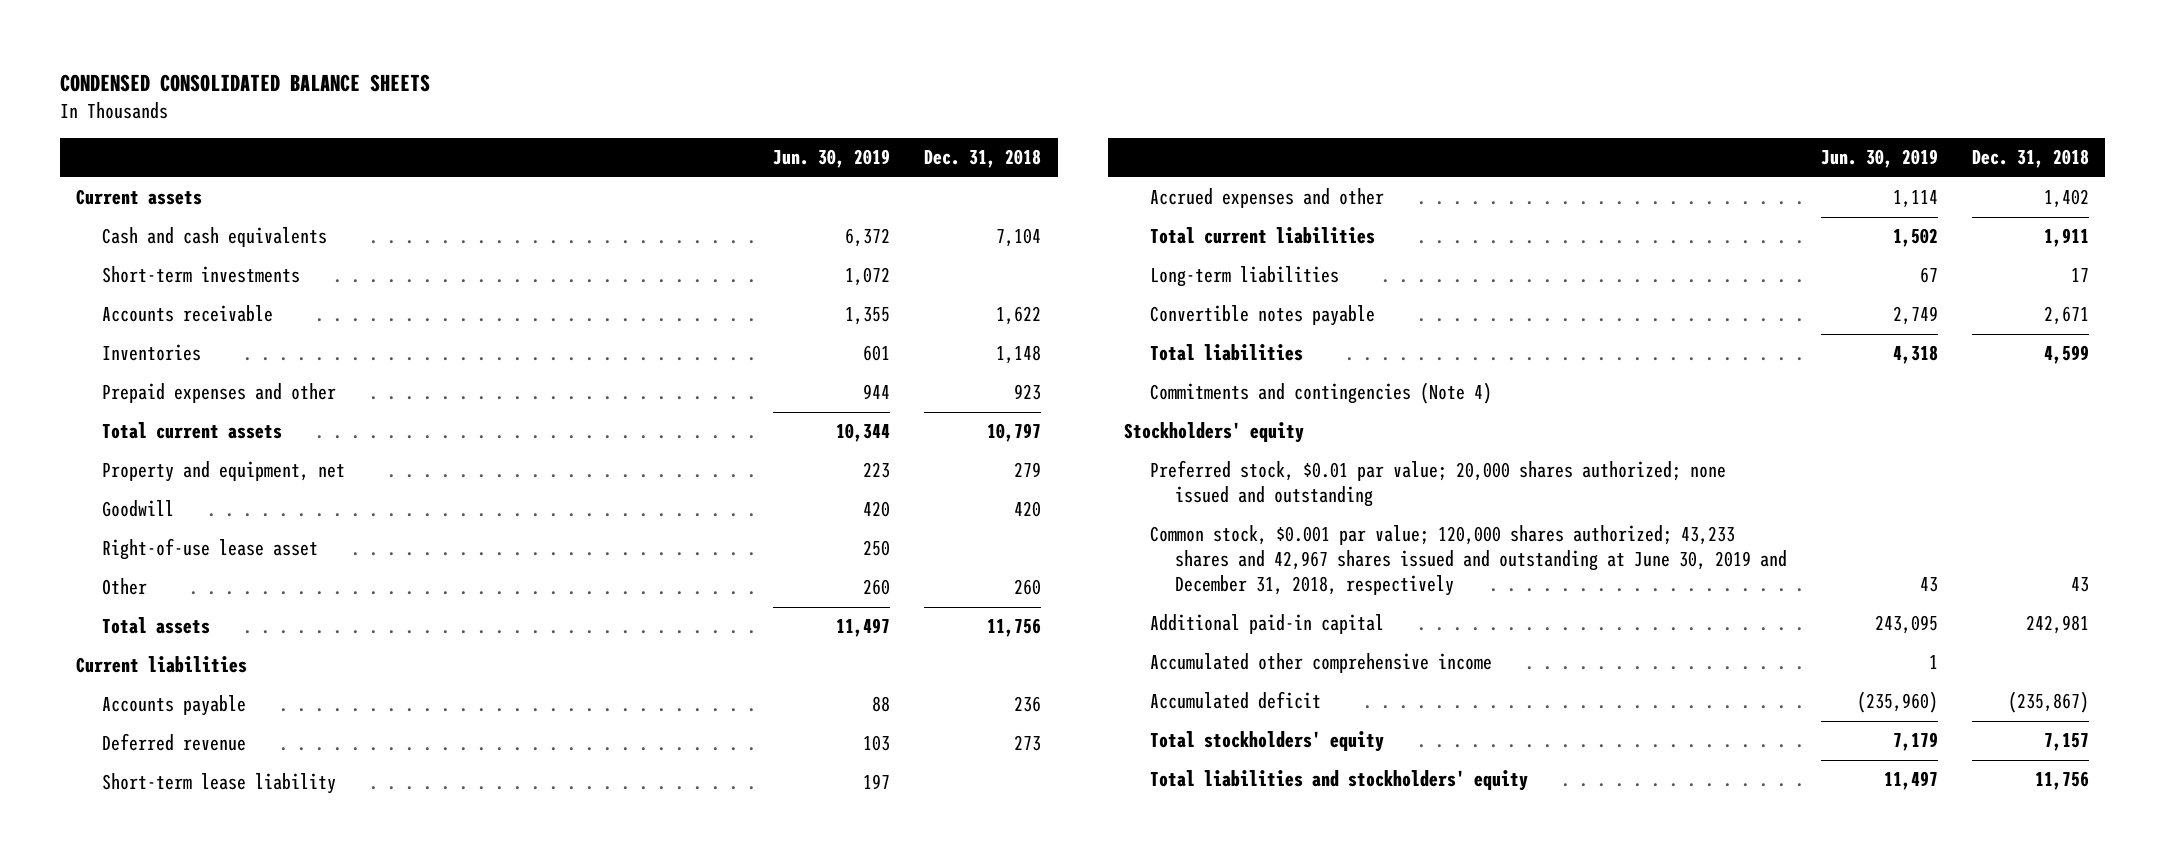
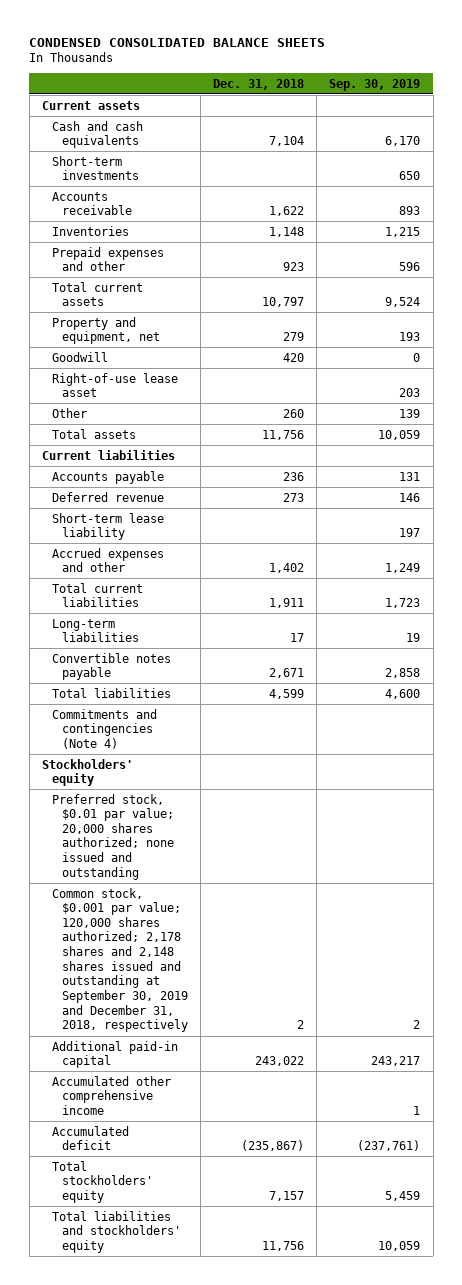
[772,149,890,169] Jun. 30, 2019 -> none
none -> [329,78,421,91] Sep. 30, 2019
[1149,525,1787,597] Common stock, $0.001 par value; 120,000 shares authorized; 43,233 shares and 42,967 shares issued and outstanding at June 30, 2019 and December 31, 2018, respectively -> [51,887,188,1033] Common stock, $0.001 par value; 120,000 shares authorized; 2,178 shares and 2,148 shares issued and outstanding at September 30, 2019 and December 31, 2018, respectively
[2070,577,2089,593] 43 -> [296,1020,304,1030] 2
[2025,615,2089,635] 242,981 -> [254,1056,304,1067] 243,022

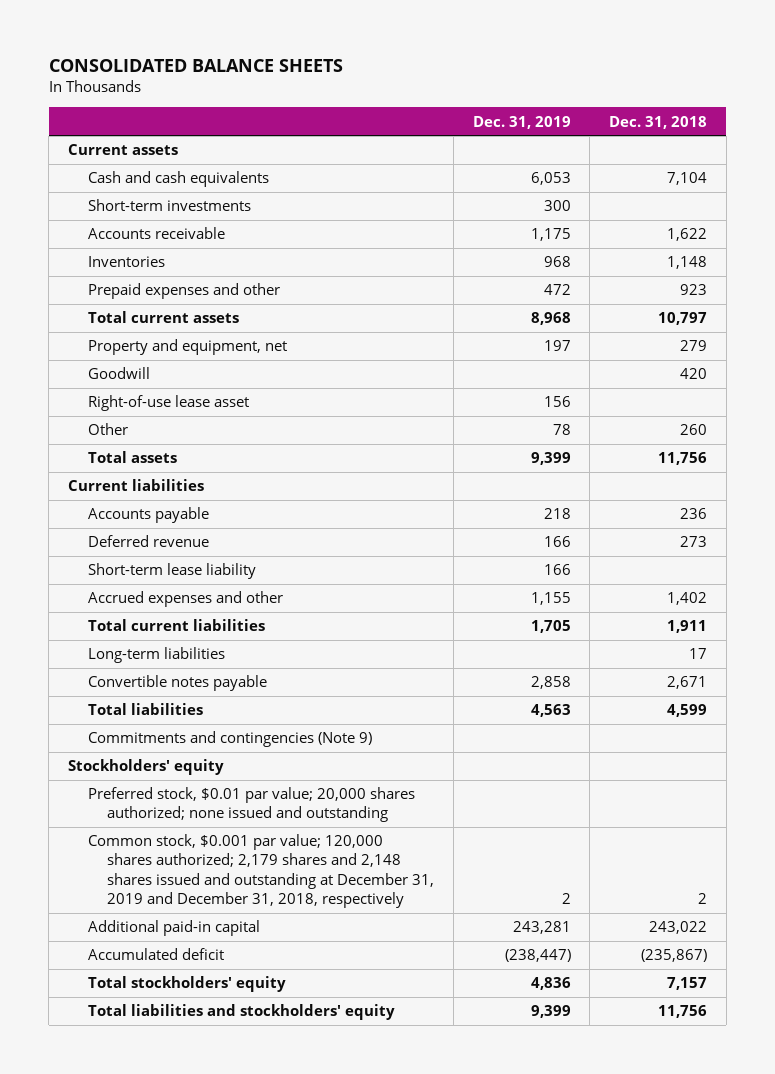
[29,37,326,47] CONDENSED CONSOLIDATED BALANCE SHEETS -> [48,59,343,73] CONSOLIDATED BALANCE SHEETS
[329,78,421,91] Sep. 30, 2019 -> none
none -> [472,115,571,129] Dec. 31, 2019
[51,708,157,749] Commitments and contingencies (Note 4) -> [87,731,372,748] Commitments and contingencies (Note 9)
[51,887,188,1033] Common stock, $0.001 par value; 120,000 shares authorized; 2,178 shares and 2,148 shares issued and outstanding at September 30, 2019 and December 31, 2018, respectively -> [87,834,435,908] Common stock, $0.001 par value; 120,000 shares authorized; 2,179 shares and 2,148 shares issued and outstanding at December 31, 2019 and December 31, 2018, respectively
[51,1075,171,1115] Accumulated other comprehensive income -> none

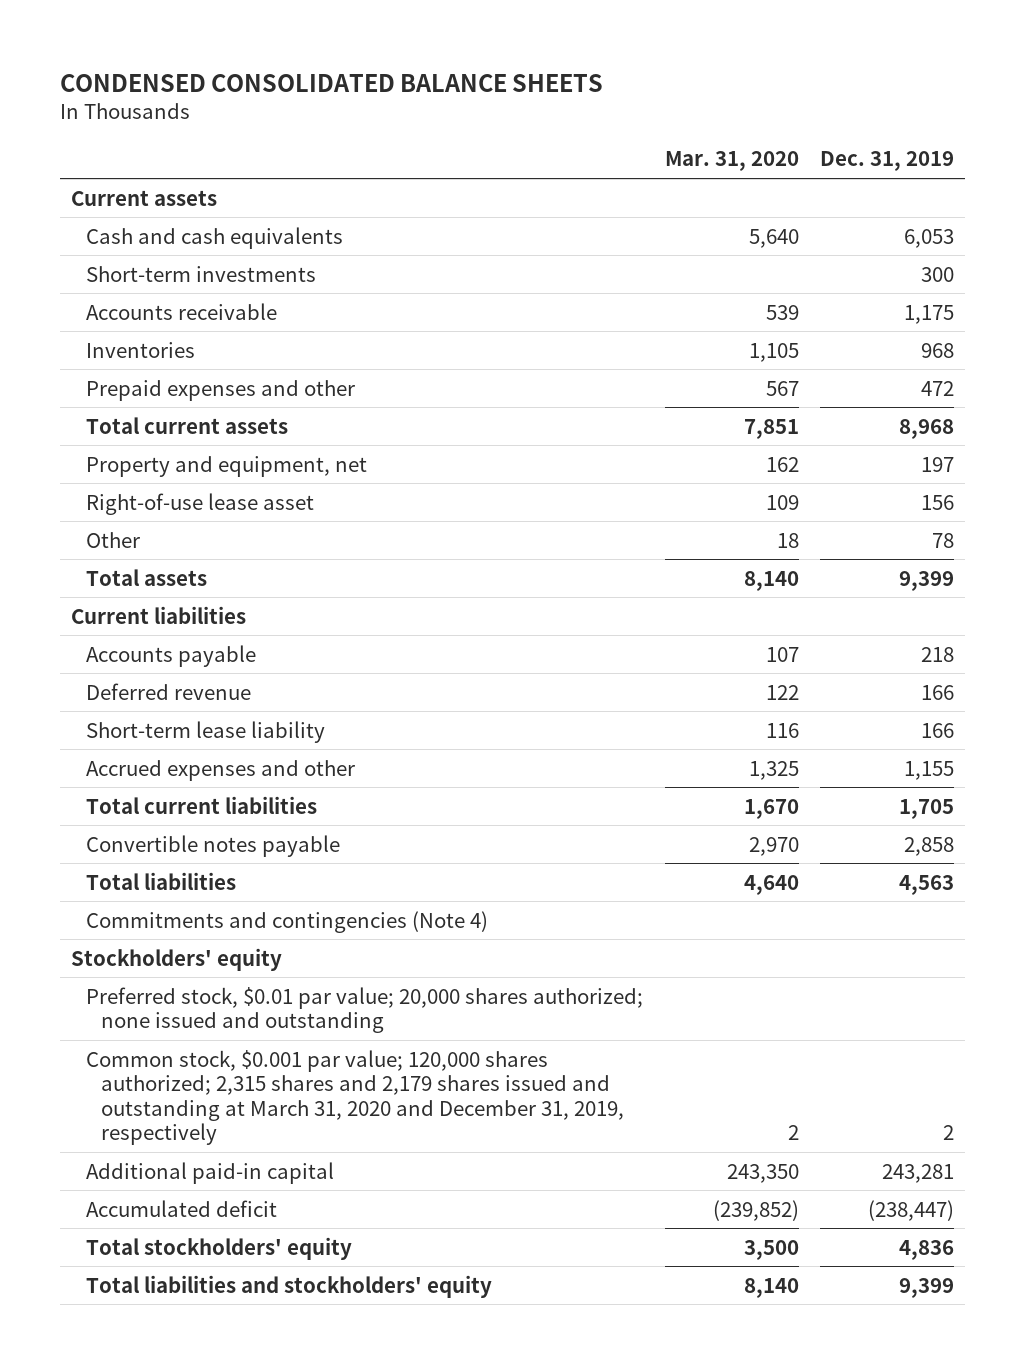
[48,59,343,73] CONSOLIDATED BALANCE SHEETS -> [59,73,603,92] CONDENSED CONSOLIDATED BALANCE SHEETS
[608,115,707,129] Dec. 31, 2018 -> none
none -> [664,151,799,172] Mar. 31, 2020
[87,367,150,380] Goodwill -> none
[87,647,225,664] Long-term liabilities -> none
[87,731,372,748] Commitments and contingencies (Note 9) -> [86,910,489,933] Commitments and contingencies (Note 4)
[87,834,435,908] Common stock, $0.001 par value; 120,000 shares authorized; 2,179 shares and 2,148 shares issued and outstanding at December 31, 2019 and December 31, 2018, respectively -> [86,1049,625,1146] Common stock, $0.001 par value; 120,000 shares authorized; 2,315 shares and 2,179 shares issued and outstanding at March 31, 2020 and December 31, 2019, respectively

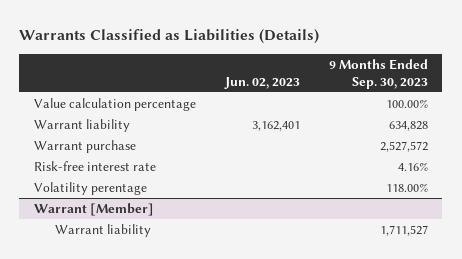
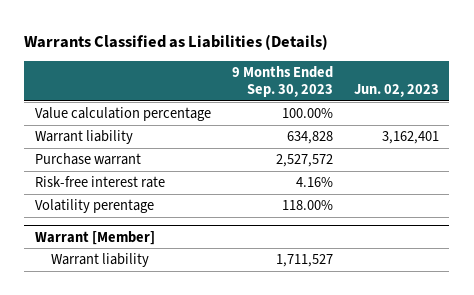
[33,139,136,153] Warrant purchase -> [34,153,141,166] Purchase warrant

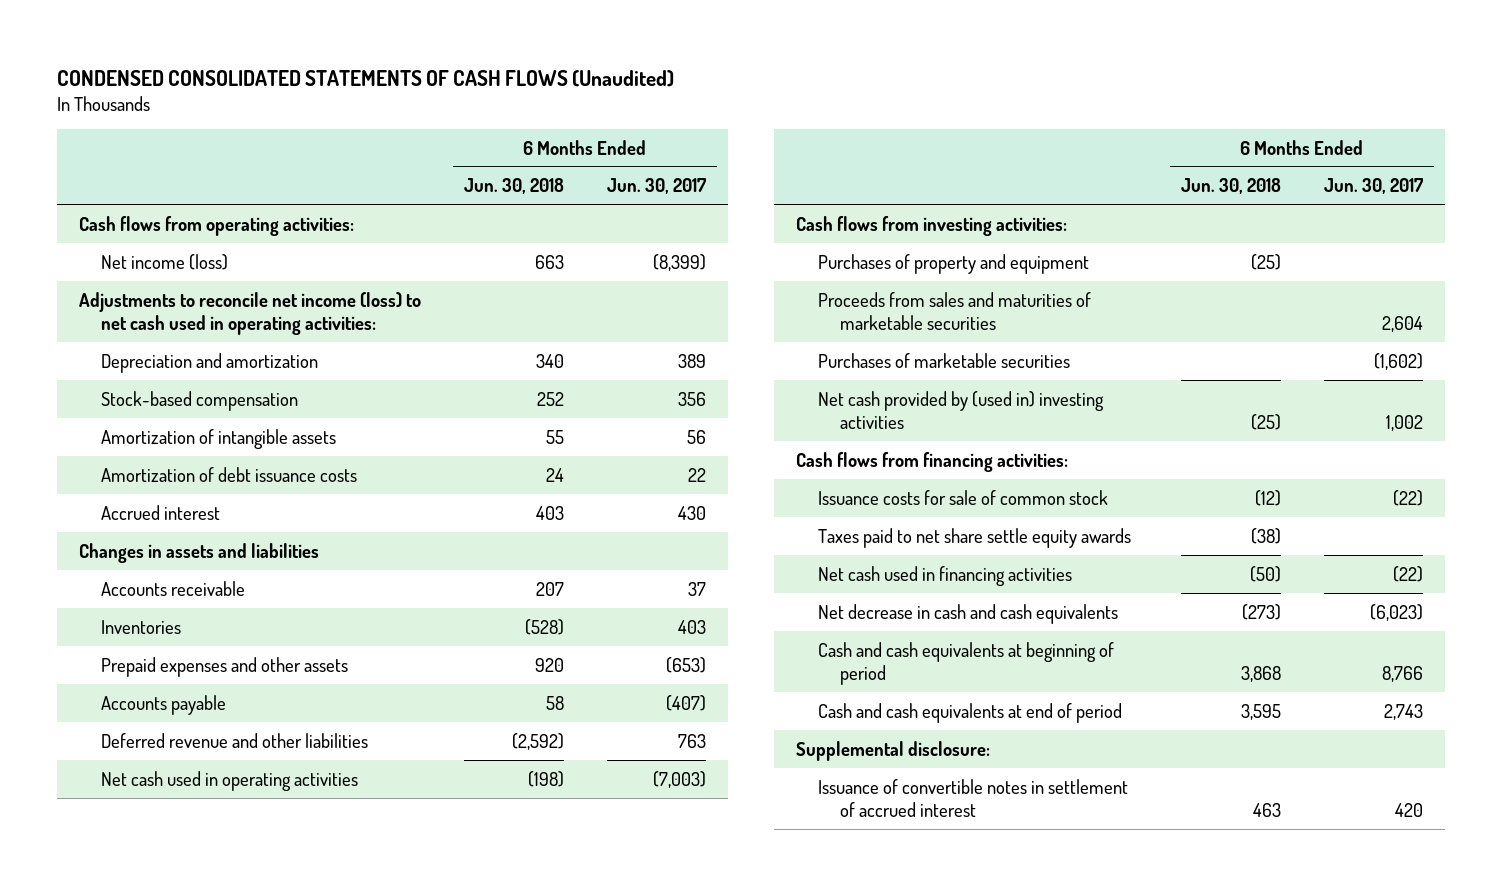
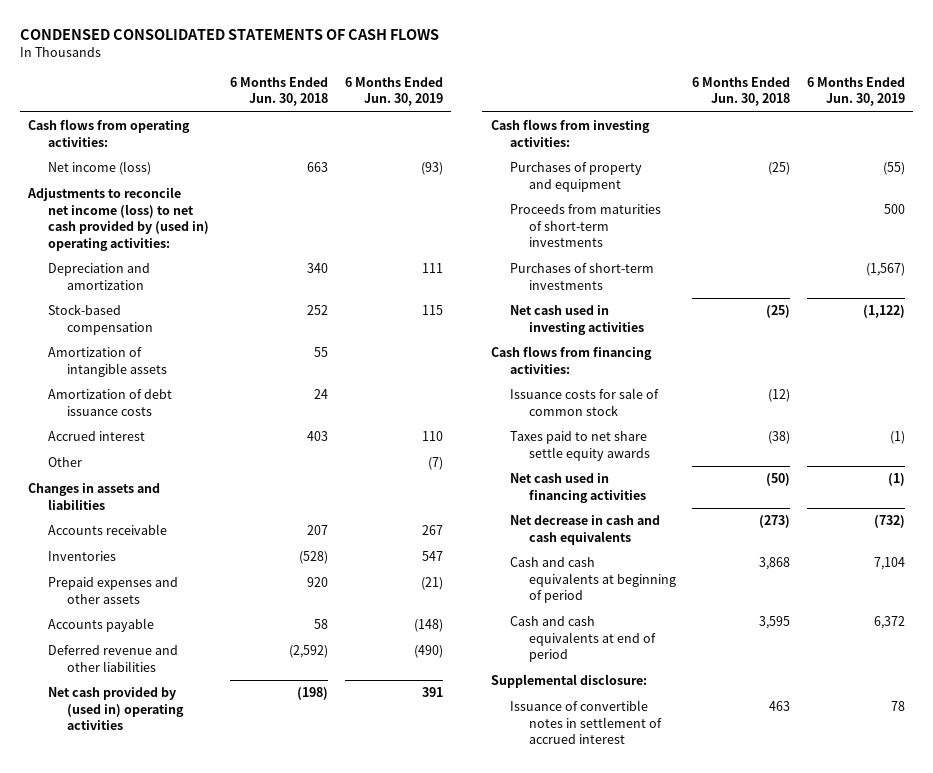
[56,69,674,87] CONDENSED CONSOLIDATED STATEMENTS OF CASH FLOWS (Unaudited) -> [20,28,440,40] CONDENSED CONSOLIDATED STATEMENTS OF CASH FLOWS
[607,178,707,195] Jun. 30, 2017 -> none
none -> [344,76,443,107] 6 Months Ended Jun. 30, 2019
[78,291,421,335] Adjustments to reconcile net income (loss) to net cash used in operating activities: -> [27,187,209,251] Adjustments to reconcile net income (loss) to net cash provided by (used in) operating activities:
none -> [47,457,82,468] Other
[100,770,358,791] Net cash used in operating activities -> [47,687,184,731] Net cash provided by (used in) operating activities
[818,291,1092,330] Proceeds from sales and maturities of marketable securities -> [509,204,661,248] Proceeds from maturities of short-term investments
[818,352,1071,368] Purchases of marketable securities -> [509,263,654,290] Purchases of short-term investments
[818,390,1105,429] Net cash provided by (used in) investing activities -> [509,305,645,335] Net cash used in investing activities

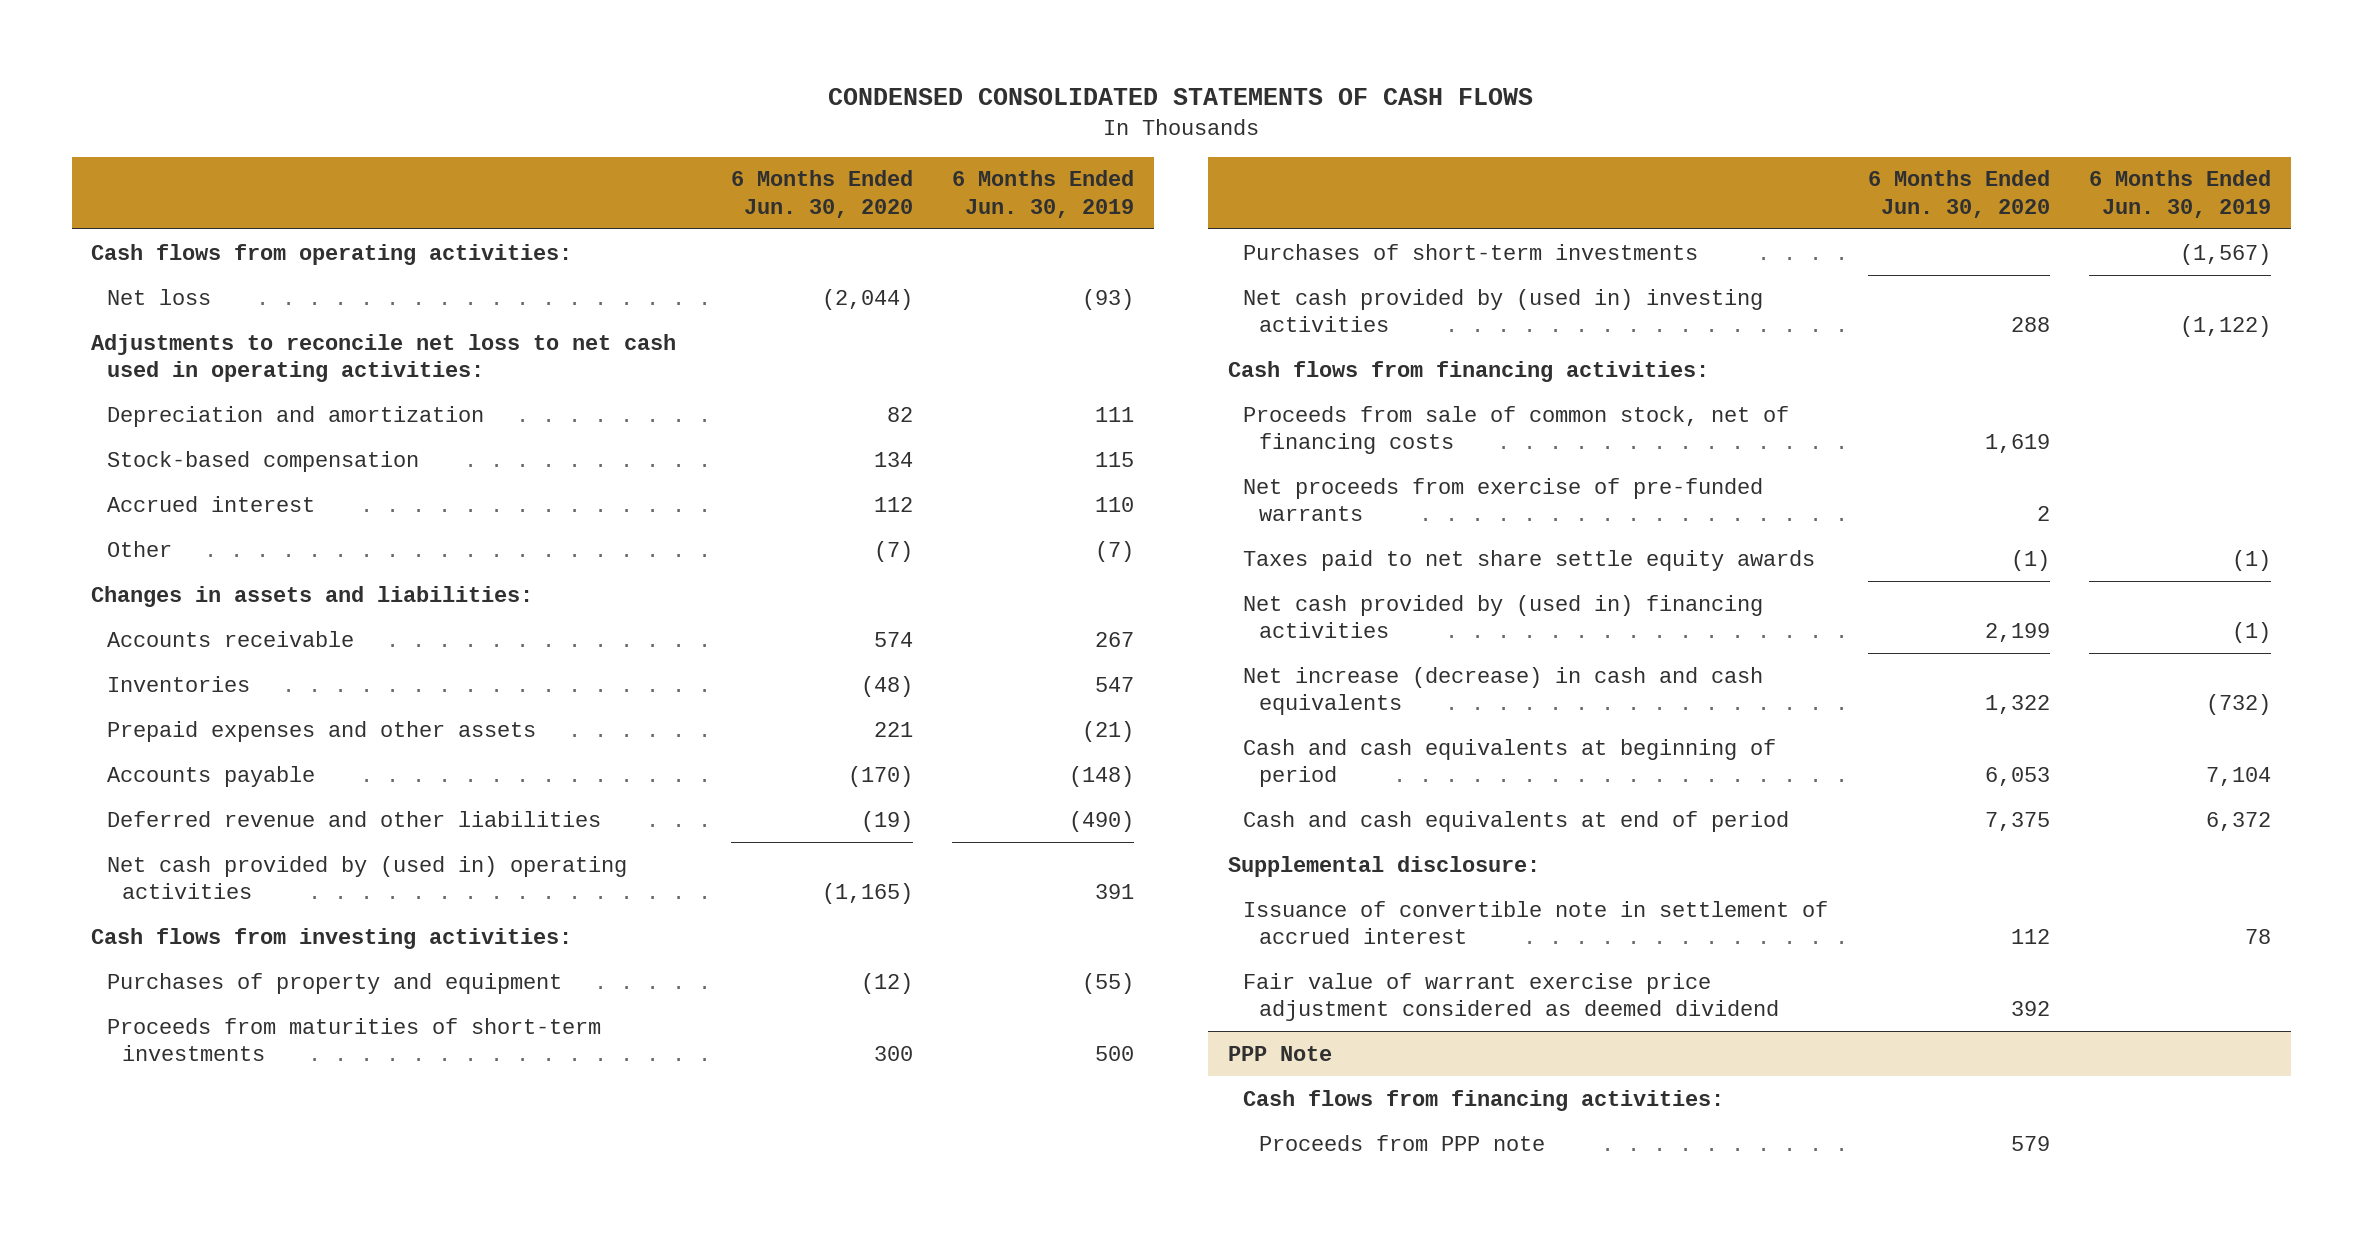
[230,76,329,107] 6 Months Ended Jun. 30, 2018 -> none
none -> [730,170,913,218] 6 Months Ended Jun. 30, 2020
[47,161,151,176] Net income (loss) -> [106,288,211,305] Net loss
[27,187,209,251] Adjustments to reconcile net income (loss) to net cash provided by (used in) operating activities: -> [91,333,677,382] Adjustments to reconcile net loss to net cash used in operating activities:
[47,347,167,377] Amortization of intangible assets -> none
[47,389,172,416] Amortization of debt issuance costs -> none
[28,483,161,510] Changes in assets and liabilities -> [91,585,534,607] Changes in assets and liabilities:
[509,305,645,335] Net cash used in investing activities -> [1243,288,1764,332] Net cash provided by (used in) investing activities
[509,388,659,416] Issuance costs for sale of common stock -> none
none -> [1243,405,1790,454] Proceeds from sale of common stock, net of financing costs
none -> [1243,477,1764,521] Net proceeds from exercise of pre-funded warrants
[509,473,647,503] Net cash used in financing activities -> [1243,594,1764,638] Net cash provided by (used in) financing activities
[509,515,660,545] Net decrease in cash and cash equivalents -> [1243,666,1764,715] Net increase (decrease) in cash and cash equivalents
[509,700,663,745] Issuance of convertible notes in settlement of accrued interest -> [1243,900,1829,944] Issuance of convertible note in settlement of accrued interest
none -> [1243,972,1779,1021] Fair value of warrant exercise price adjustment considered as deemed dividend
none -> [1228,1045,1333,1061] PPP Note
none -> [1243,1089,1725,1111] Cash flows from financing activities:
none -> [1258,1134,1545,1151] Proceeds from PPP note

